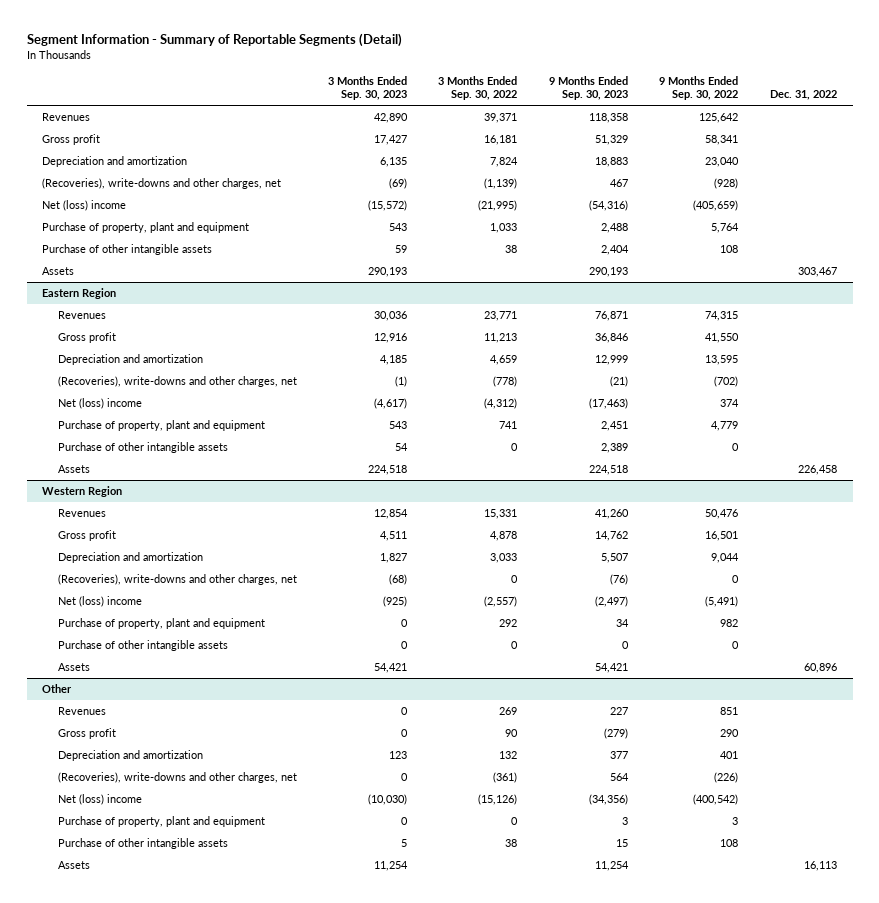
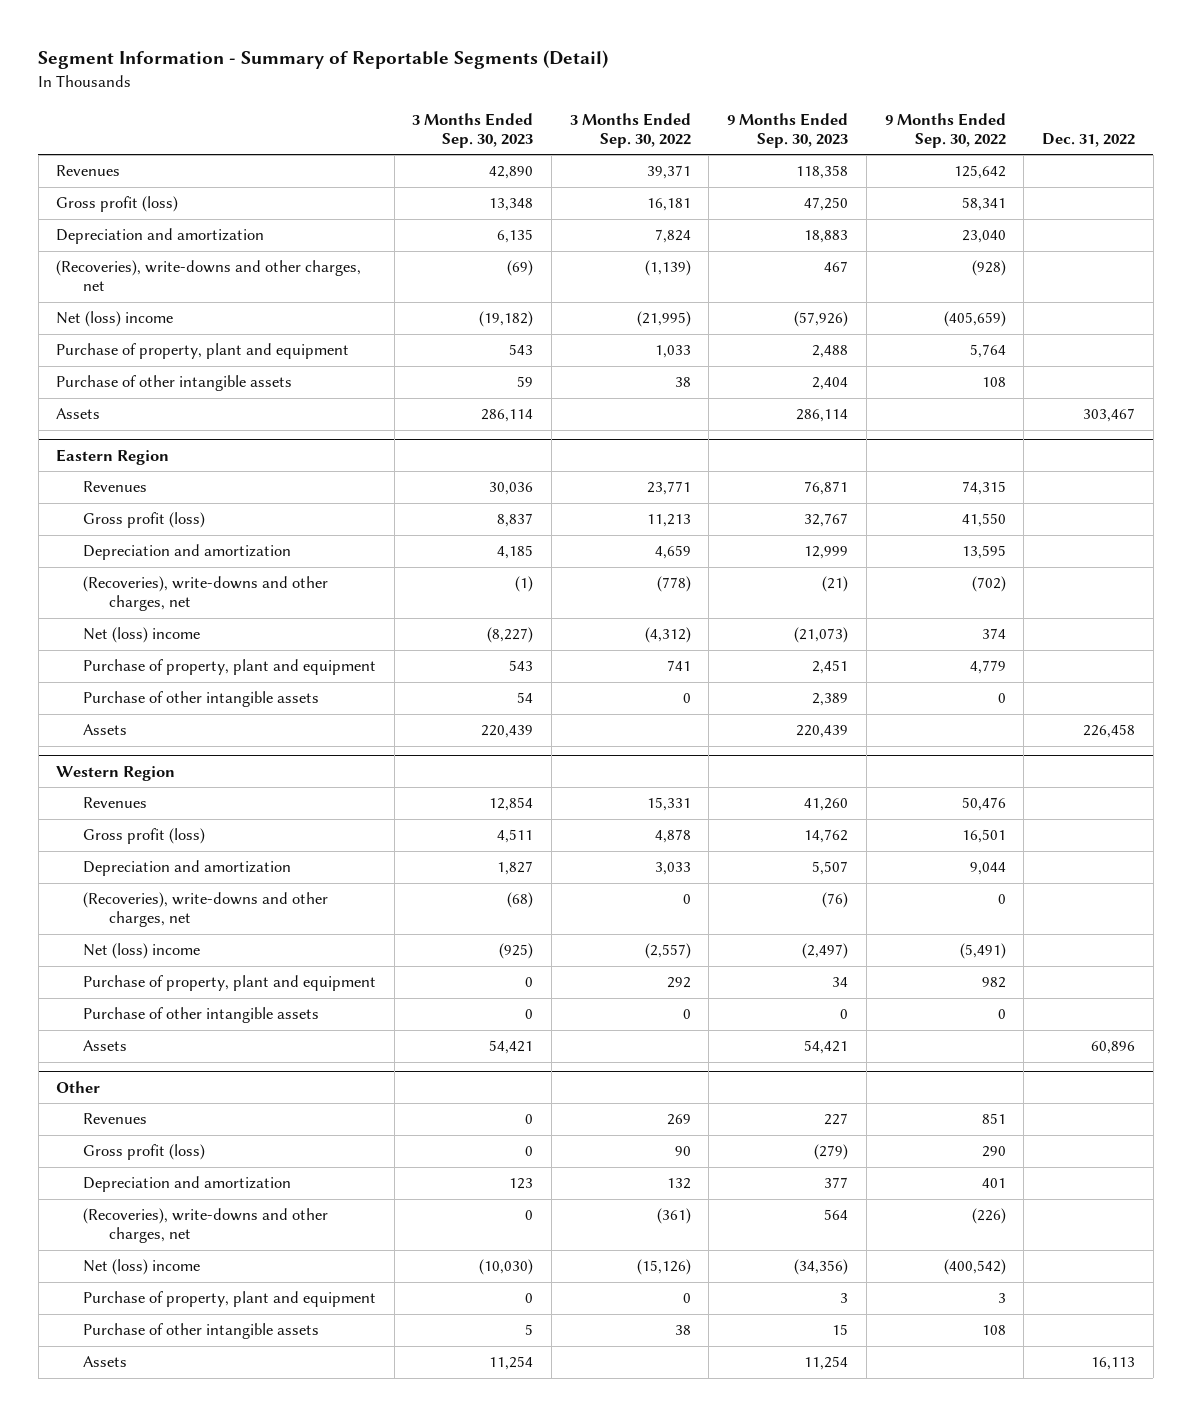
[42,133,101,145] Gross profit -> [56,196,179,213] Gross profit (loss)
[374,134,408,145] 17,427 -> [489,198,534,212] 13,348
[594,134,628,145] 51,329 -> [804,197,849,212] 47,250
[368,199,408,211] (15,572) -> [479,311,534,328] (19,182)
[588,199,628,211] (54,316) -> [794,311,849,328] (57,926)
[368,266,408,277] 290,193 -> [481,409,534,423] 286,114
[588,266,628,277] 290,193 -> [796,409,849,423] 286,114
[57,331,116,343] Gross profit -> [82,512,205,529] Gross profit (loss)
[374,332,408,343] 12,916 -> [497,513,534,528] 8,837
[594,332,628,343] 36,846 -> [804,513,849,528] 32,767
[374,397,408,409] (4,617) -> [487,627,534,644] (8,227)
[588,397,628,409] (17,463) -> [794,627,849,644] (21,073)
[368,464,408,475] 224,518 -> [481,725,534,739] 220,439
[588,464,628,475] 224,518 -> [796,725,849,739] 220,439
[57,529,116,541] Gross profit -> [82,828,205,845] Gross profit (loss)
[57,727,116,739] Gross profit -> [82,1144,205,1161] Gross profit (loss)

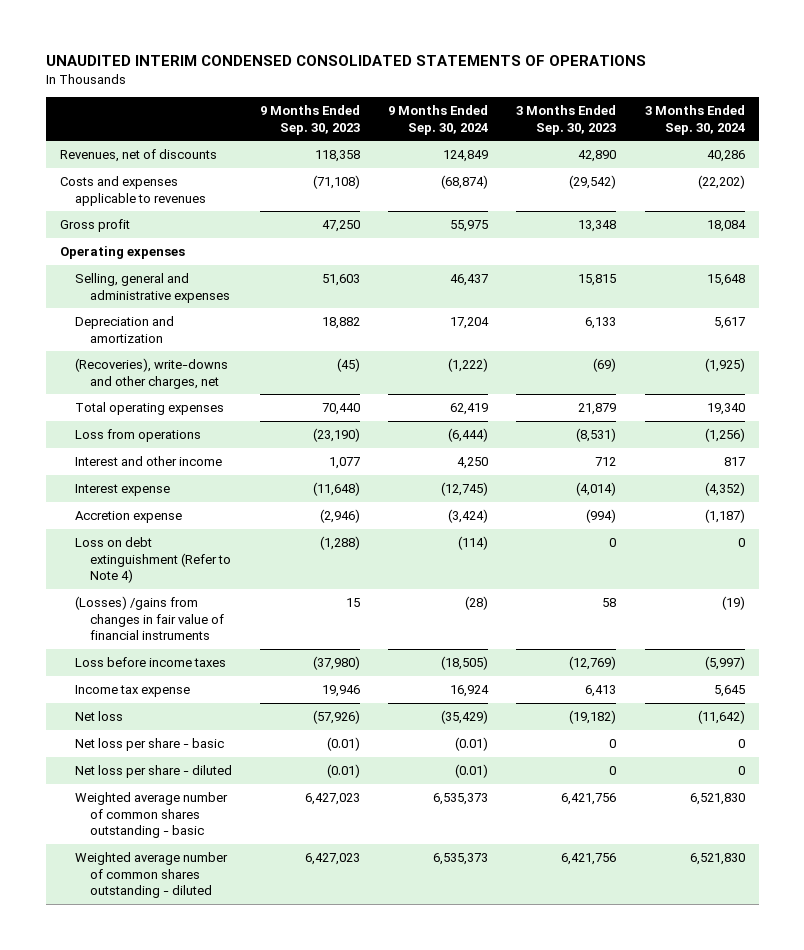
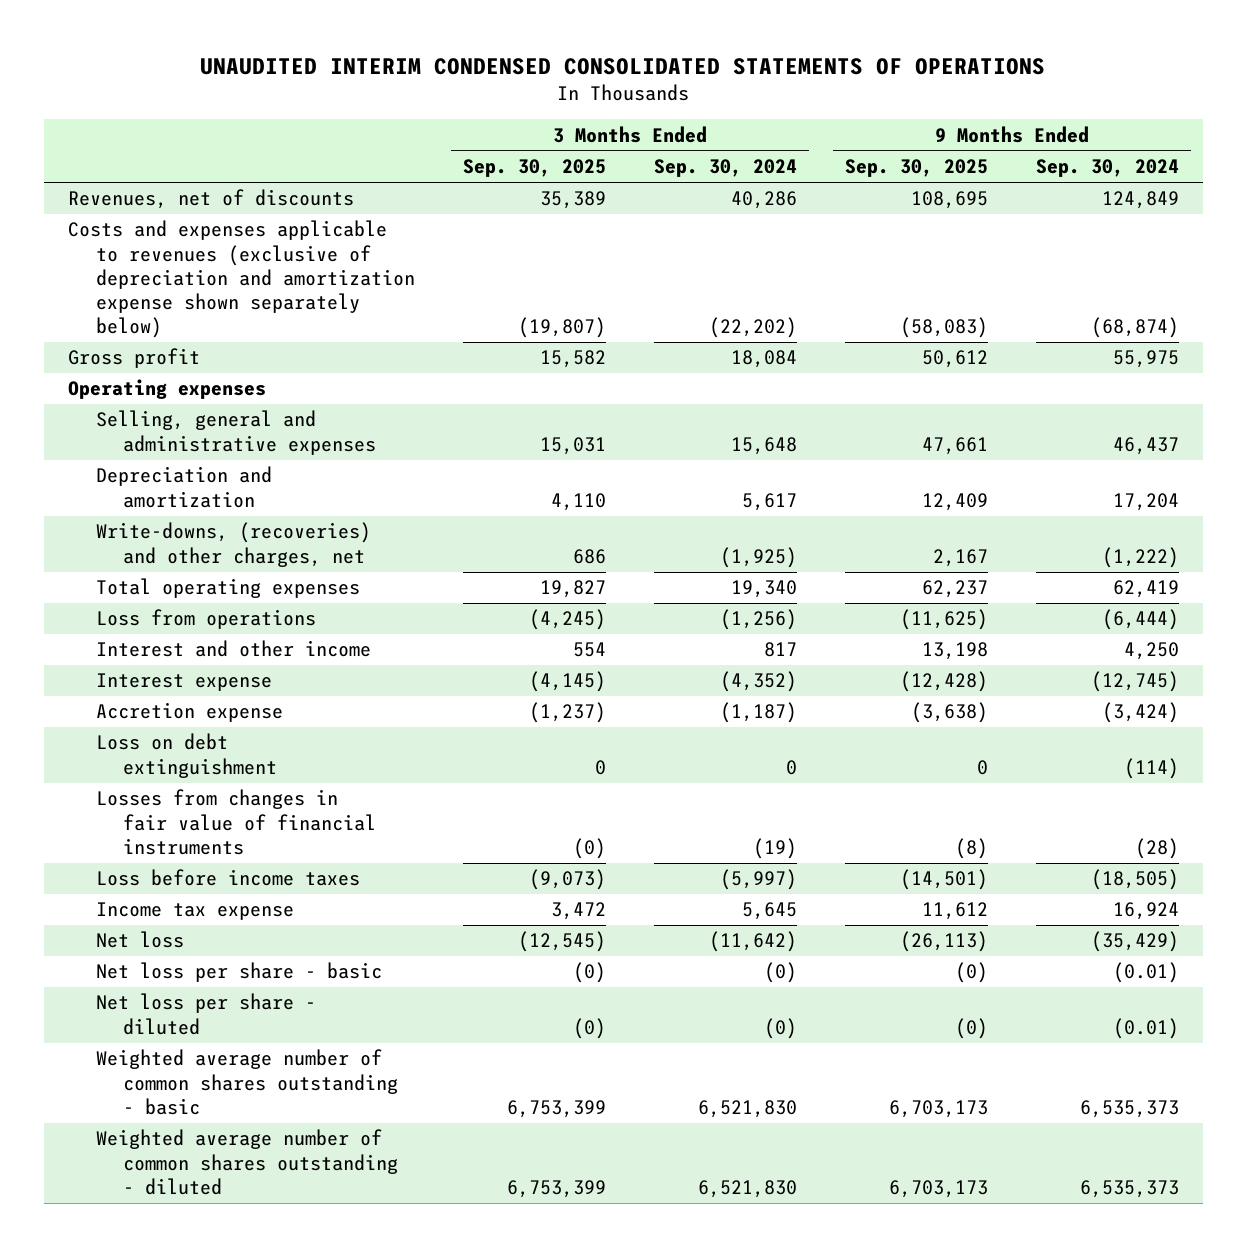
[260,105,361,135] 9 Months Ended Sep. 30, 2023 -> none
[516,105,617,135] 3 Months Ended Sep. 30, 2023 -> none
none -> [462,159,606,178] Sep. 30, 2025
none -> [844,159,988,178] Sep. 30, 2025
[59,175,206,206] Costs and expenses applicable to revenues -> [67,220,415,338] Costs and expenses applicable to revenues (exclusive of depreciation and amortization expense shown separately below)
[74,357,228,389] (Recoveries), write-downs and other charges, net -> [95,522,371,567] Write-downs, (recoveries) and other charges, net
[74,536,231,584] Loss on debt extinguishment (Refer to Note 4) -> [95,733,278,778] Loss on debt extinguishment
[74,595,224,641] (Losses) /gains from changes in fair value of financial instruments -> [95,789,377,855] Losses from changes in fair value of financial instruments
[737,738,745,748] 0 -> [763,962,797,984] (0)
[737,765,745,775] 0 -> [763,1017,797,1039] (0)

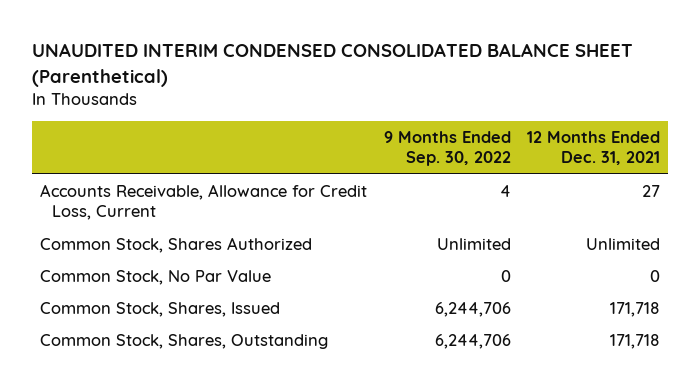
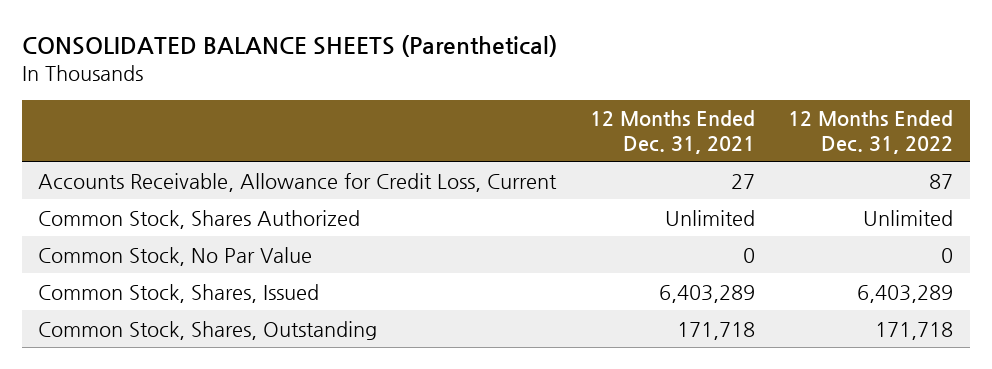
[32,43,634,87] UNAUDITED INTERIM CONDENSED CONSOLIDATED BALANCE SHEET (Parenthetical) -> [21,34,557,57] CONSOLIDATED BALANCE SHEETS (Parenthetical)
[383,130,511,167] 9 Months Ended Sep. 30, 2022 -> none
none -> [788,110,954,154] 12 Months Ended Dec. 31, 2022
[609,301,660,317] 171,718 -> [658,284,755,303] 6,403,289

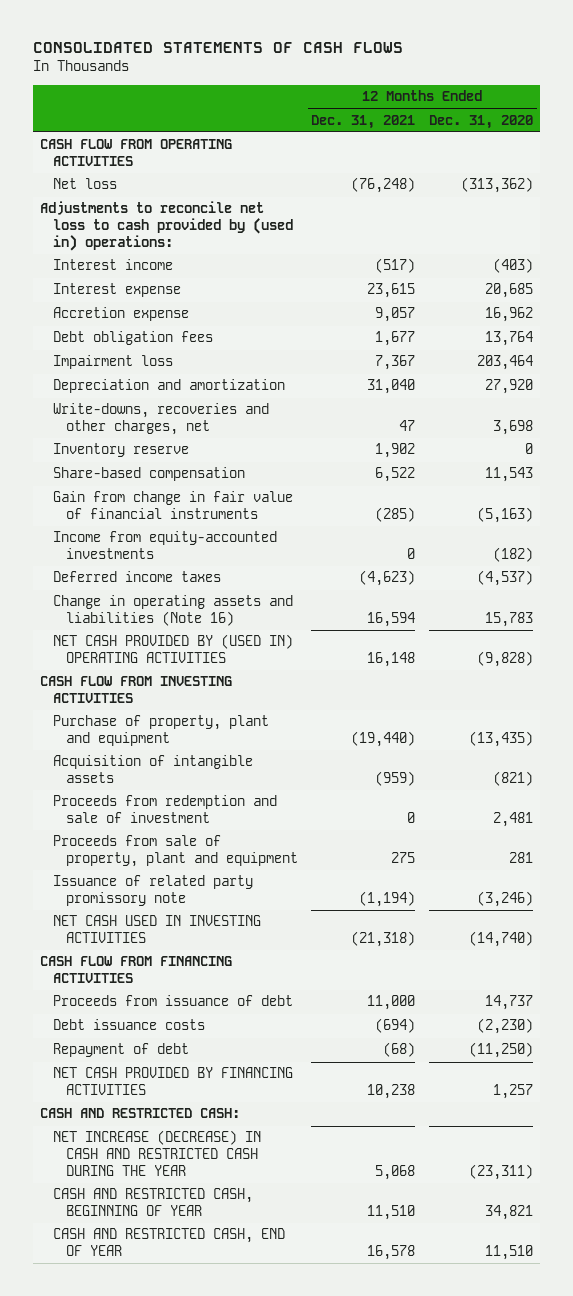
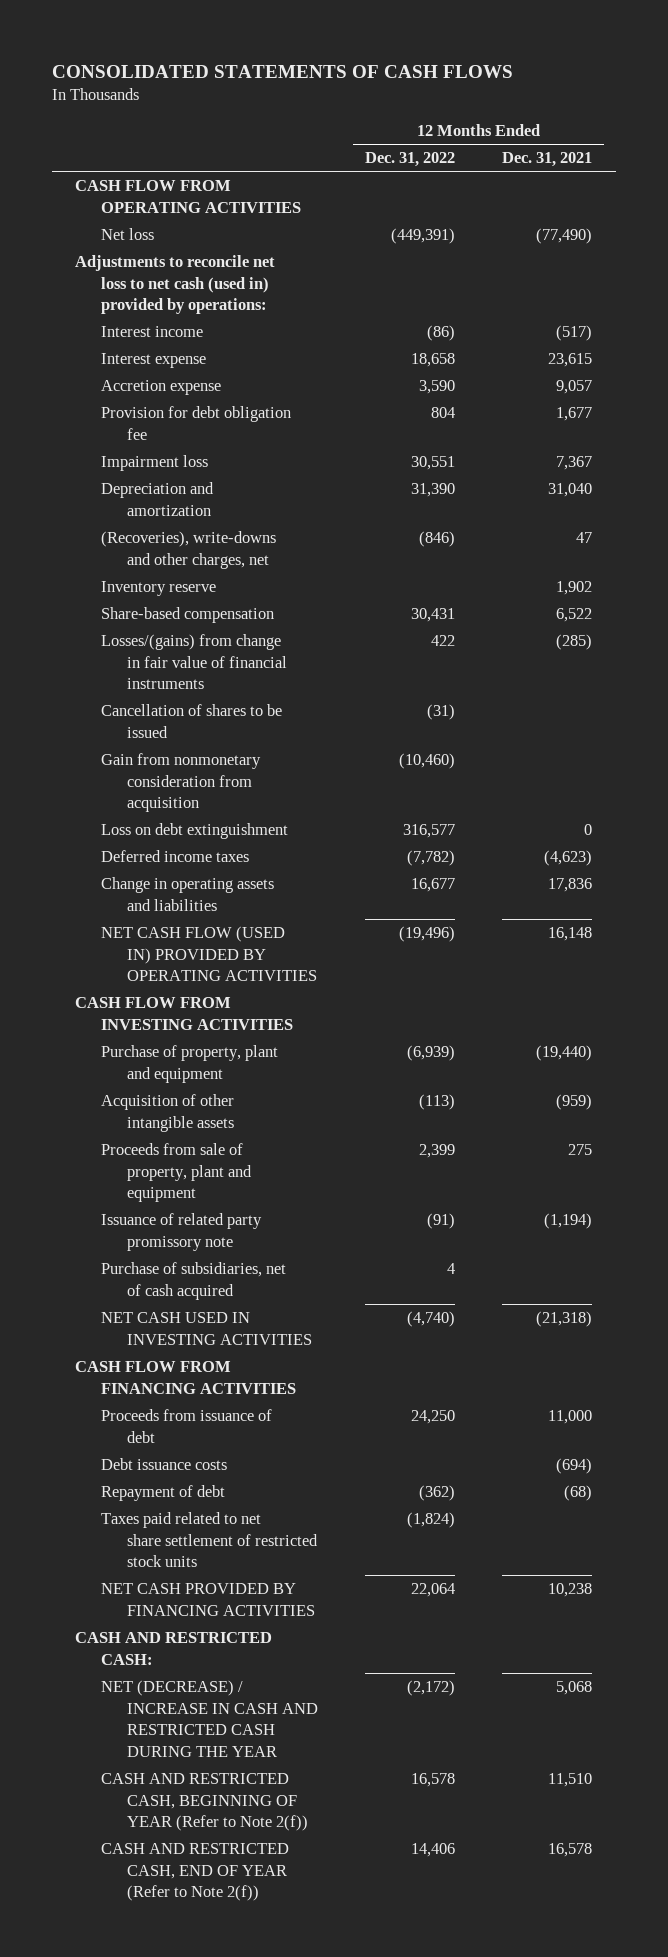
[429,114,534,129] Dec. 31, 2020 -> none
none -> [365,152,456,168] Dec. 31, 2022
[351,177,416,194] (76,248) -> [536,228,593,245] (77,490)
[39,201,293,252] Adjustments to reconcile net loss to cash provided by (used in) operations: -> [75,255,276,315] Adjustments to reconcile net loss to net cash (used in) provided by operations:
[52,331,213,346] Debt obligation fees -> [101,406,292,440] Provision for debt obligation fee
[52,403,269,436] Write-downs, recoveries and other charges, net -> [101,531,277,569] (Recoveries), write-downs and other charges, net
[52,531,277,560] Income from equity-accounted investments -> none
[52,491,293,520] Gain from change in fair value of financial instruments -> [101,634,288,690] Losses/(gains) from change in fair value of financial instruments
none -> [101,704,283,738] Cancellation of shares to be issued
none -> [101,753,262,813] Gain from nonmonetary consideration from acquisition
none -> [101,823,289,840] Loss on debt extinguishment
[52,595,293,627] Change in operating assets and liabilities (Note 16) -> [101,877,275,911] Change in operating assets and liabilities
[367,612,416,628] 16,594 -> [548,878,593,893] 17,836
[52,634,293,664] NET CASH PROVIDED BY (USED IN) OPERATING ACTIVITIES -> [101,926,318,982] NET CASH FLOW (USED IN) PROVIDED BY OPERATING ACTIVITIES
[52,795,277,824] Proceeds from redemption and sale of investment -> none
[52,755,253,784] Acquisition of intangible assets -> [101,1094,235,1132] Acquisition of other intangible assets
none -> [101,1262,287,1300] Purchase of subsidiaries, net of cash acquired
none -> [101,1512,319,1568] Taxes paid related to net share settlement of restricted stock units
[52,1130,261,1177] NET INCREASE (DECREASE) IN CASH AND RESTRICTED CASH DURING THE YEAR -> [101,1680,319,1757] NET (DECREASE) / INCREASE IN CASH AND RESTRICTED CASH DURING THE YEAR
[52,1188,253,1217] CASH AND RESTRICTED CASH, BEGINNING OF YEAR -> [101,1773,309,1832] CASH AND RESTRICTED CASH, BEGINNING OF YEAR (Refer to Note 2(f))
[52,1228,285,1257] CASH AND RESTRICTED CASH, END OF YEAR -> [101,1843,290,1902] CASH AND RESTRICTED CASH, END OF YEAR (Refer to Note 2(f))

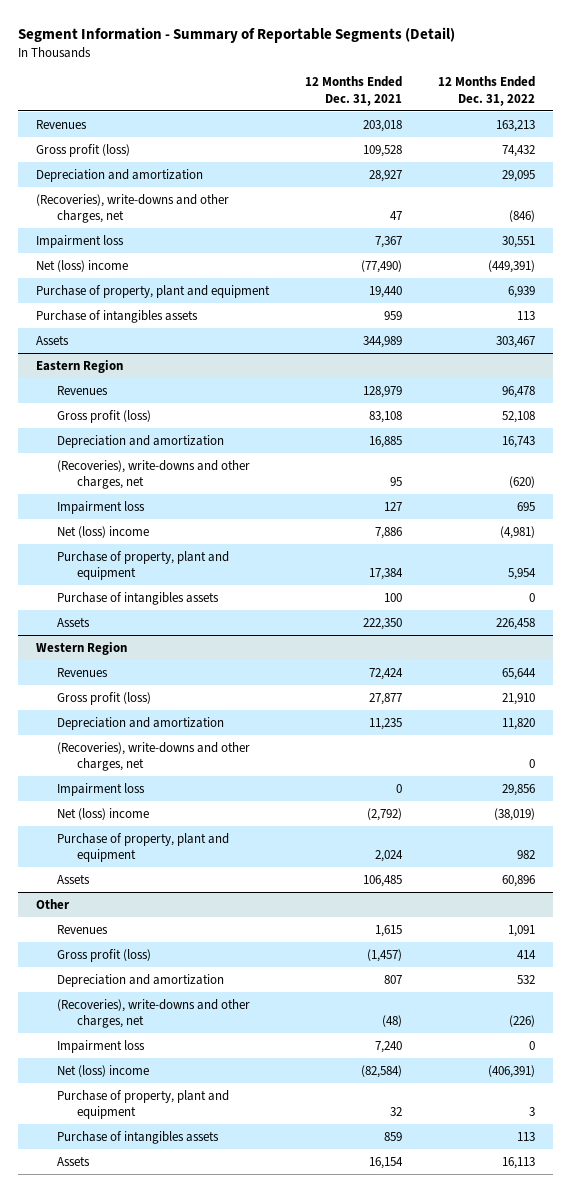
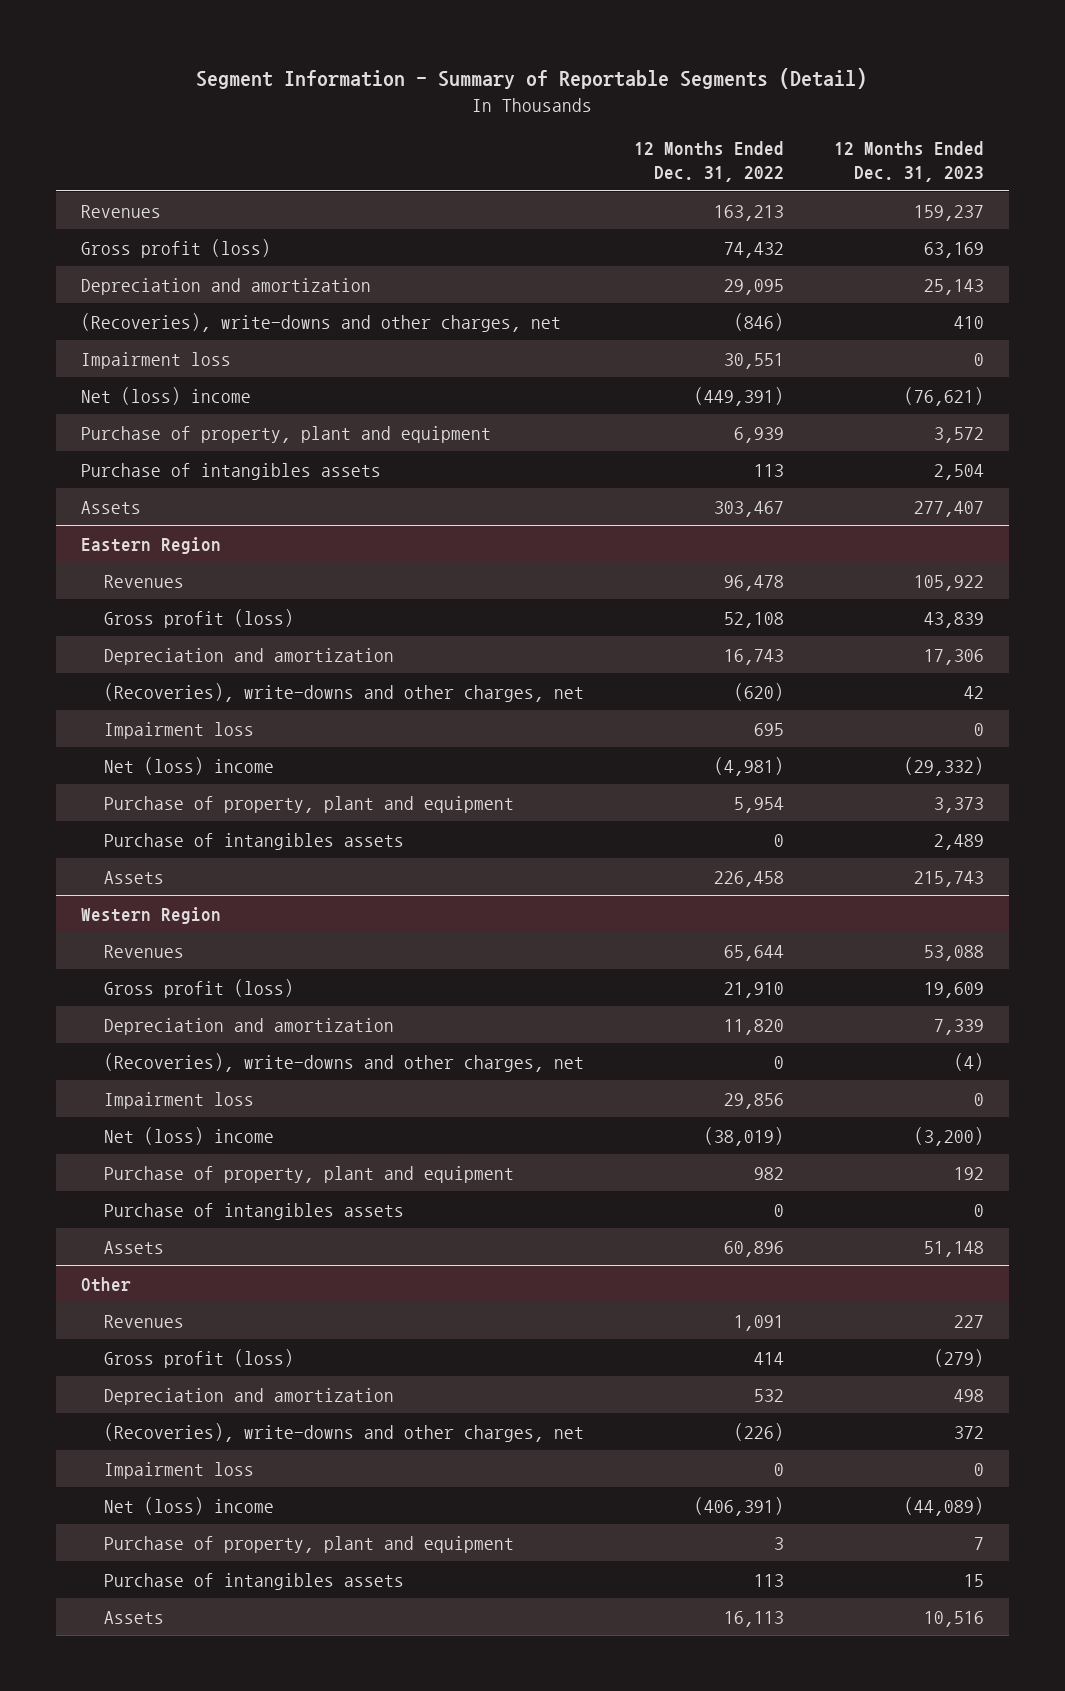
[305,76,403,106] 12 Months Ended Dec. 31, 2021 -> none
none -> [833,141,984,183] 12 Months Ended Dec. 31, 2023
none -> [104,1202,405,1220] Purchase of intangibles assets

